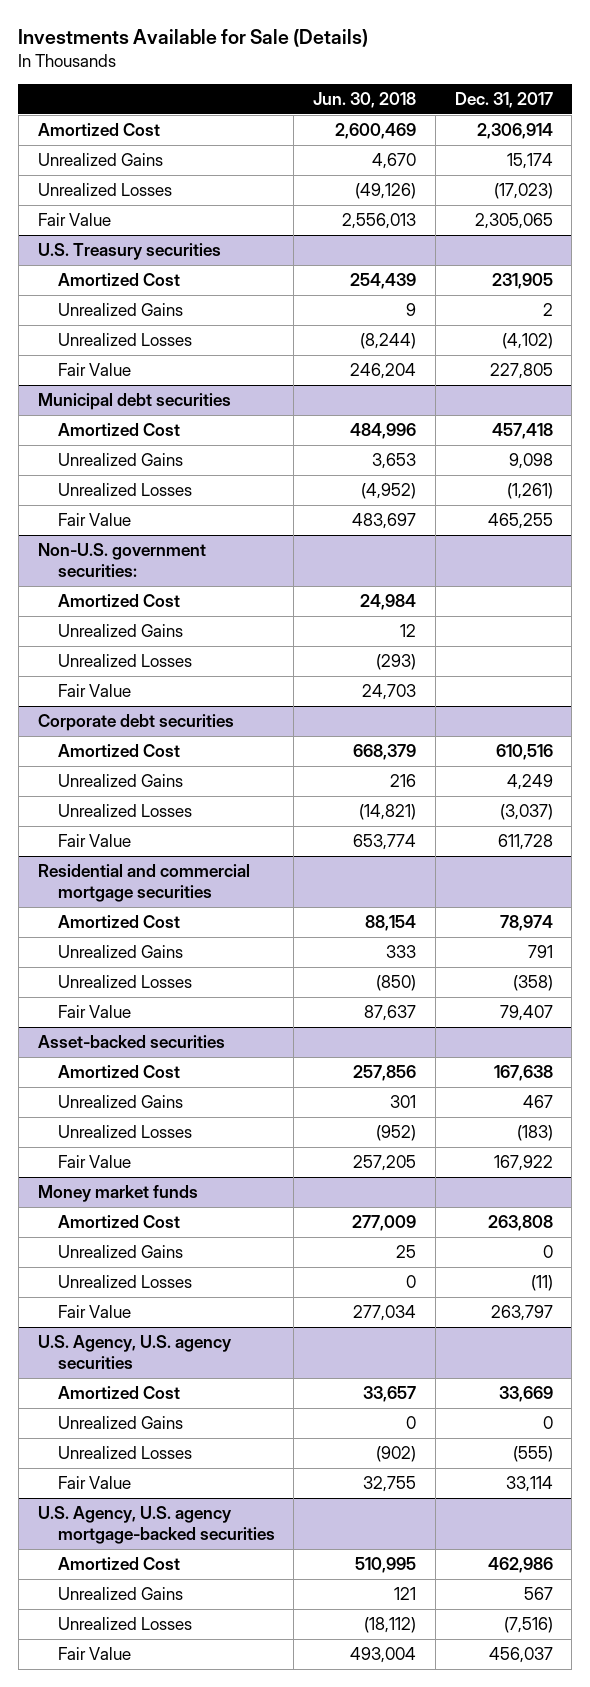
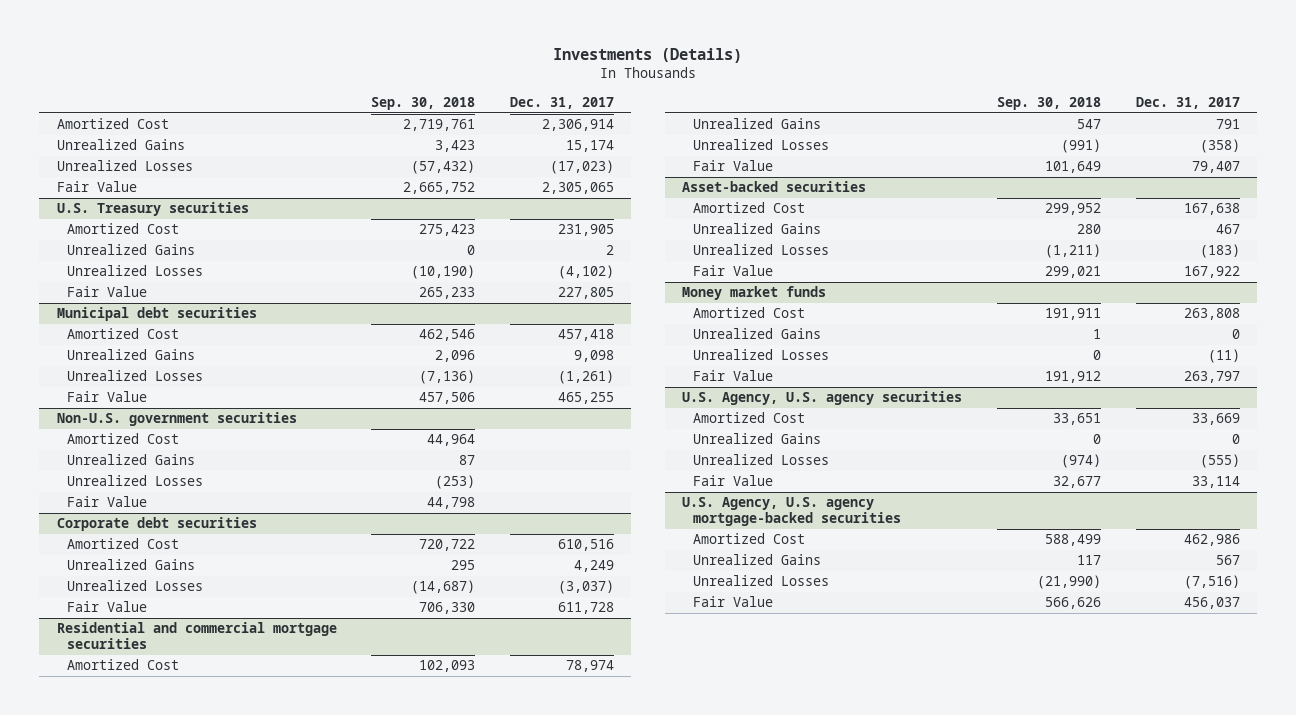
[18,29,369,48] Investments Available for Sale (Details) -> [553,48,743,64] Investments (Details)
[313,91,417,108] Jun. 30, 2018 -> none
none -> [371,97,476,111] Sep. 30, 2018
[37,543,206,577] Non-U.S. government securities: -> [56,412,297,427] Non-U.S. government securities

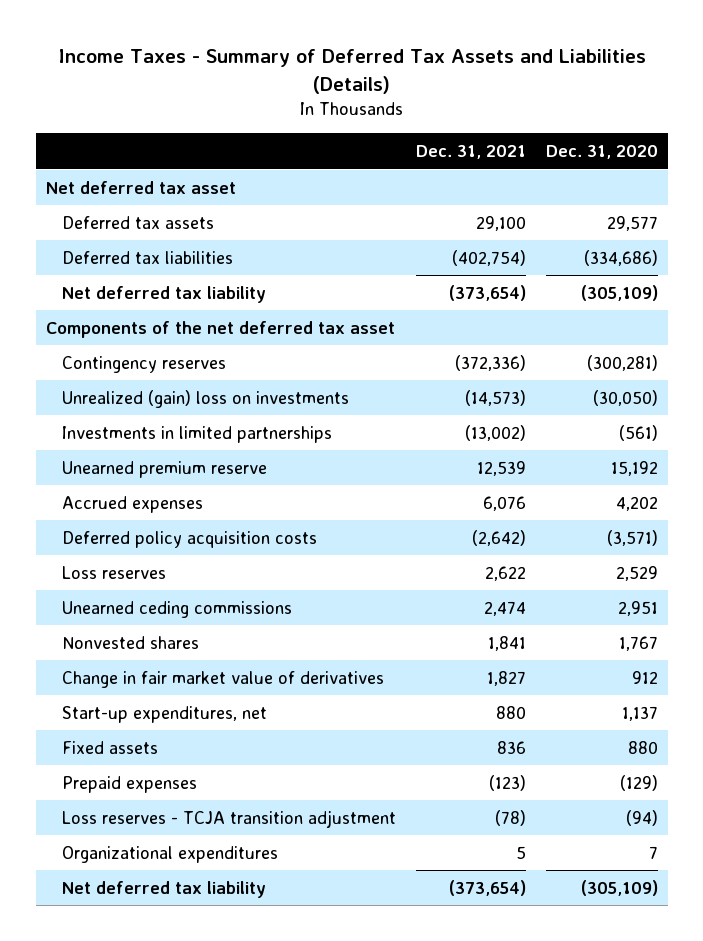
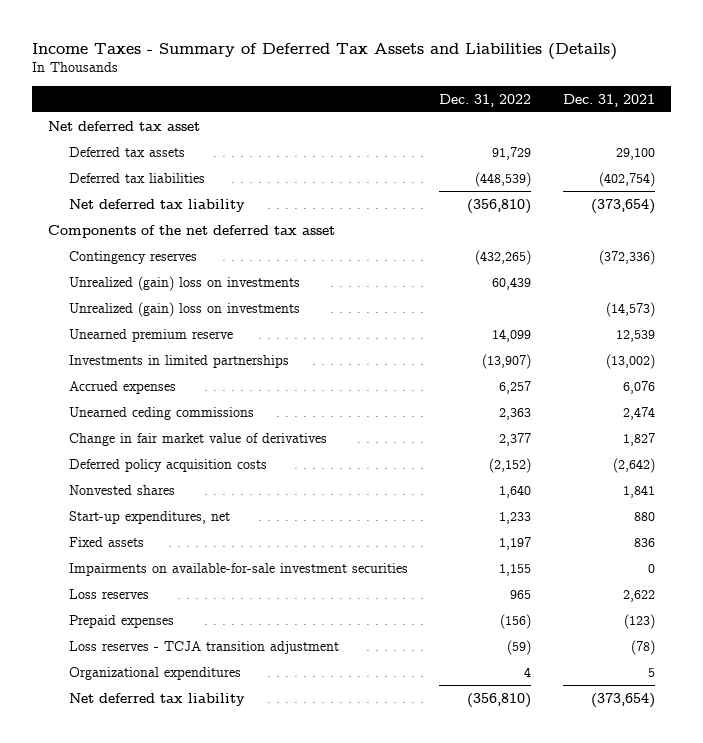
[545,145,658,160] Dec. 31, 2020 -> none
none -> [439,93,532,107] Dec. 31, 2022
none -> [68,275,300,291] Unrealized (gain) loss on investments
[61,425,332,443] Investments in limited partnerships -> [68,354,289,368] Investments in limited partnerships
[61,530,317,548] Deferred policy acquisition costs -> [68,458,267,472] Deferred policy acquisition costs
[61,635,199,649] Nonvested shares -> [68,484,175,495] Nonvested shares
none -> [68,562,408,576] Impairments on available-for-sale investment securities
[61,565,166,579] Loss reserves -> [68,588,149,599] Loss reserves

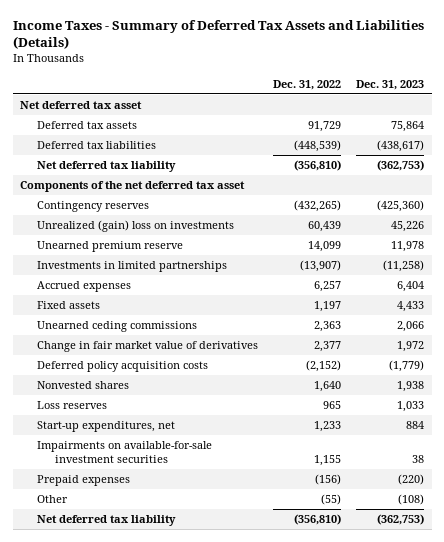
[563,93,656,107] Dec. 31, 2021 -> none
none -> [356,79,425,90] Dec. 31, 2023
[68,301,300,317] Unrealized (gain) loss on investments -> none
[68,536,144,547] Fixed assets -> [37,300,101,309] Fixed assets
[68,588,149,599] Loss reserves -> [37,400,108,409] Loss reserves
[68,640,339,654] Loss reserves - TCJA transition adjustment -> none
[68,666,241,680] Organizational expenditures -> none
none -> [37,494,69,503] Other

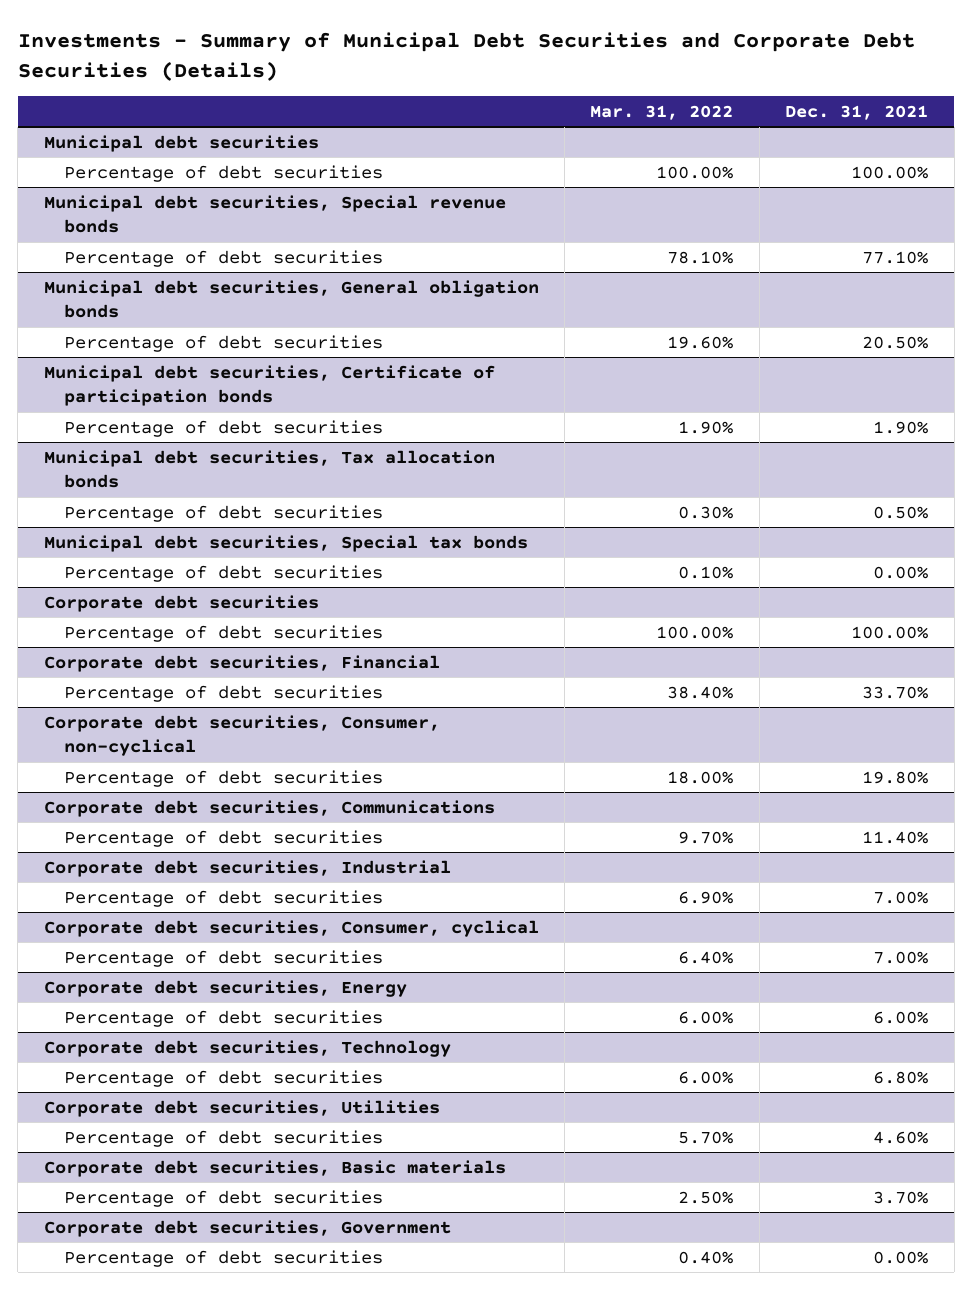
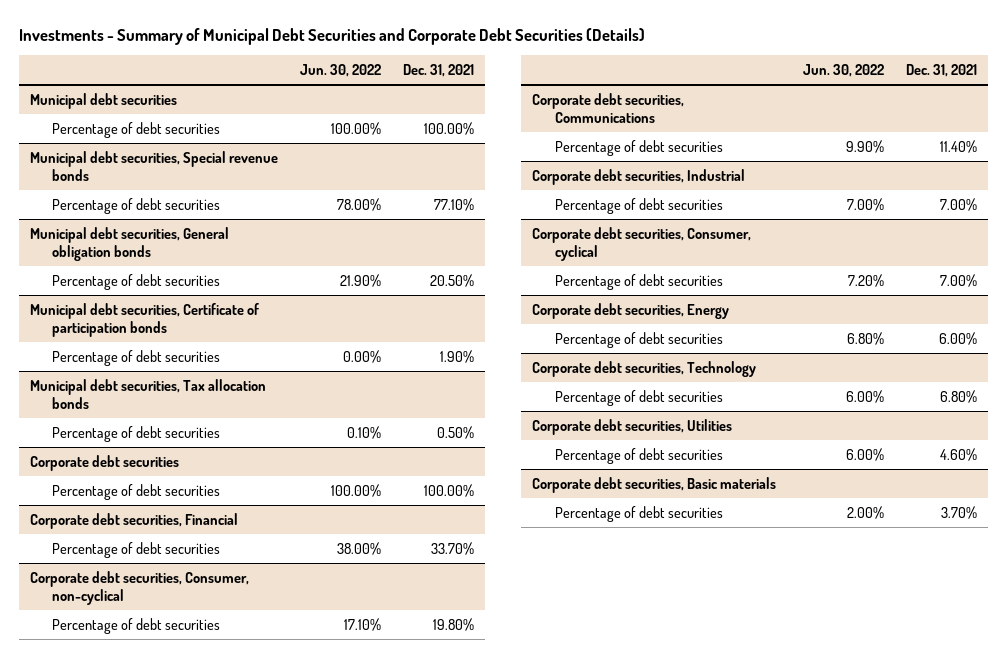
[590,104,734,120] Mar. 31, 2022 -> none
none -> [300,63,382,77] Jun. 30, 2022
[43,534,528,552] Municipal debt securities, Special tax bonds -> none
[63,564,383,582] Percentage of debt securities -> none
[43,1219,451,1237] Corporate debt securities, Government -> none
[63,1249,383,1267] Percentage of debt securities -> none

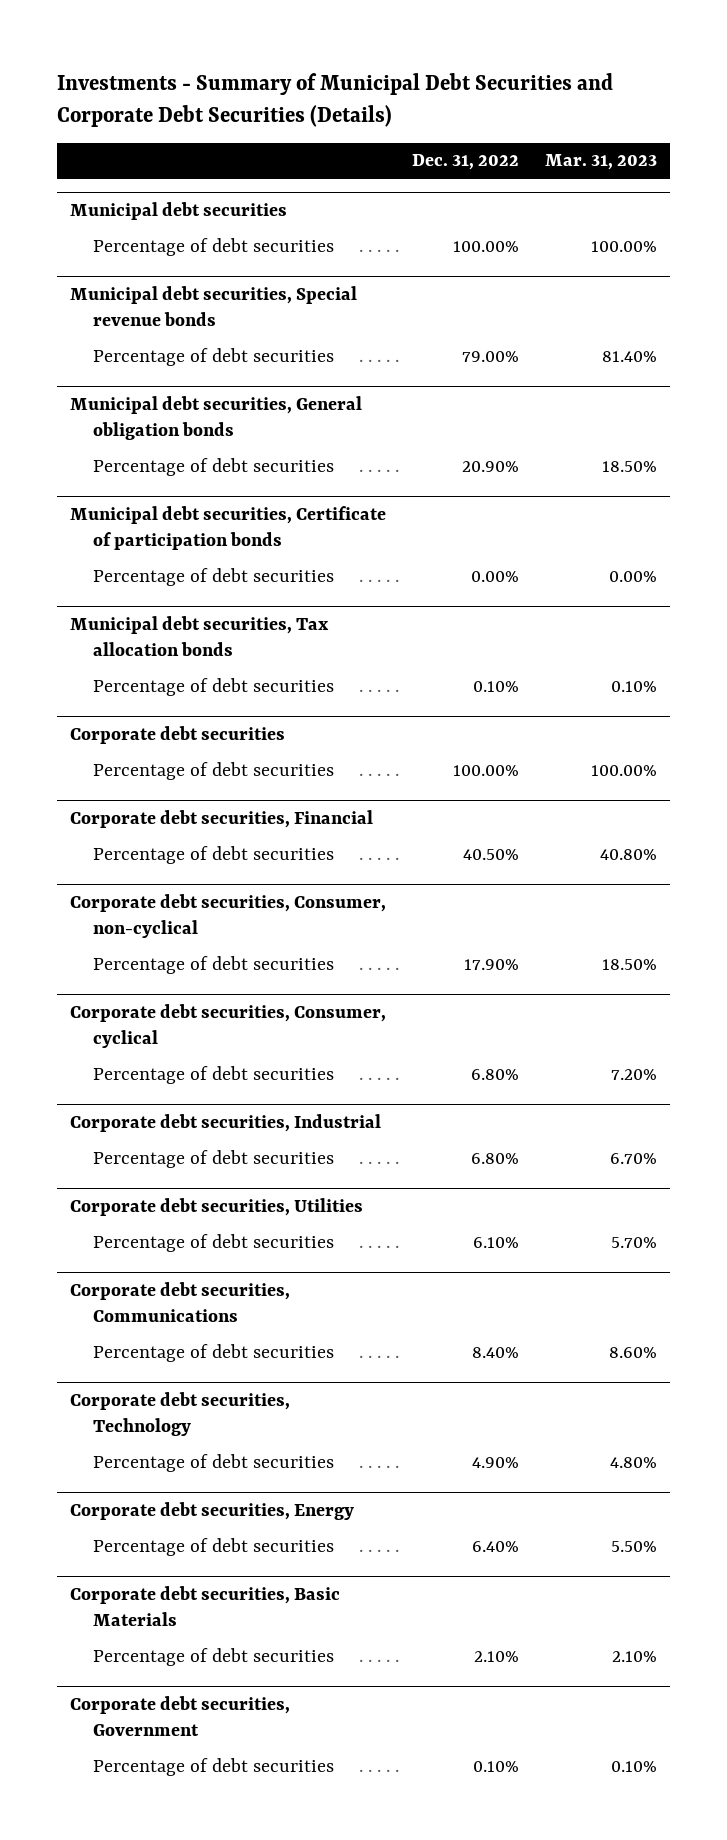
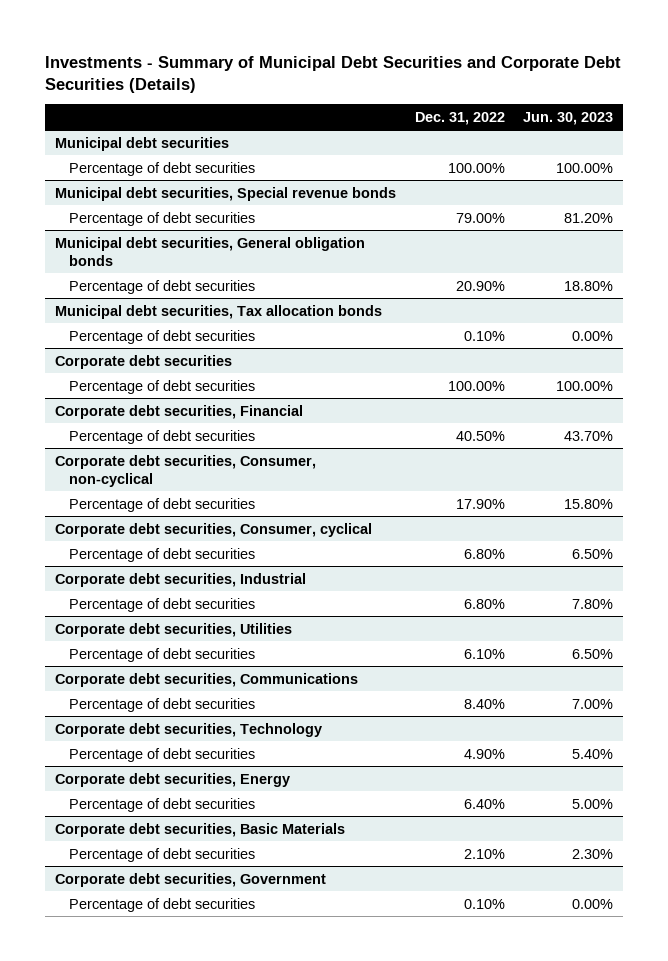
[545,154,658,171] Mar. 31, 2023 -> none
none -> [523,111,614,125] Jun. 30, 2023
[70,505,387,551] Municipal debt securities, Certificate of participation bonds -> none
[92,567,334,586] Percentage of debt securities -> none

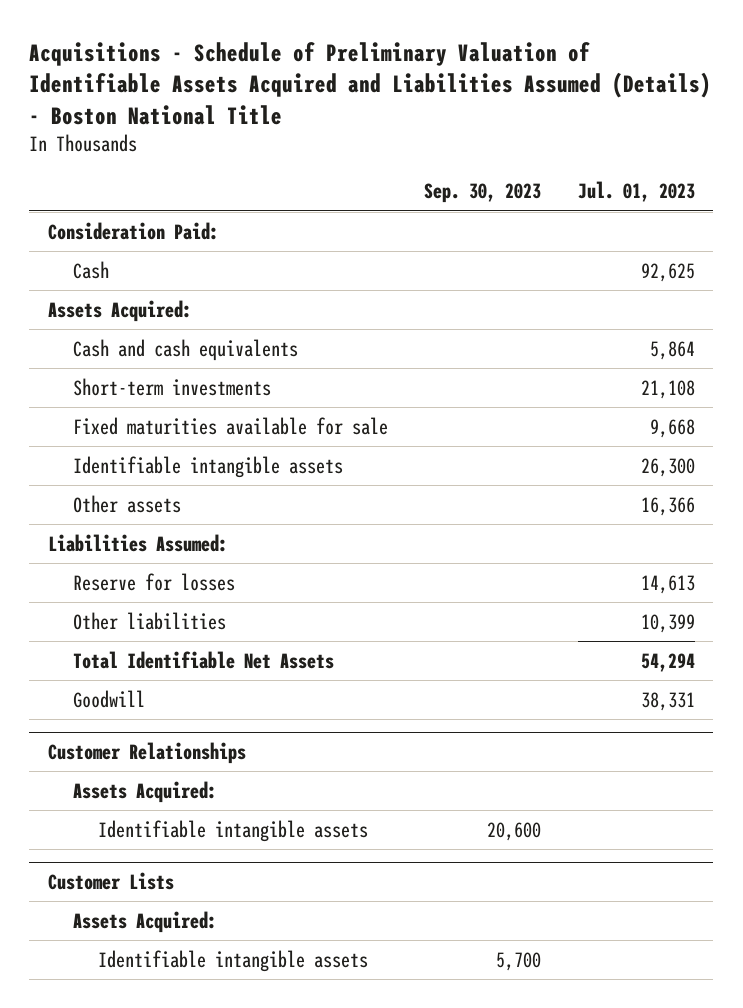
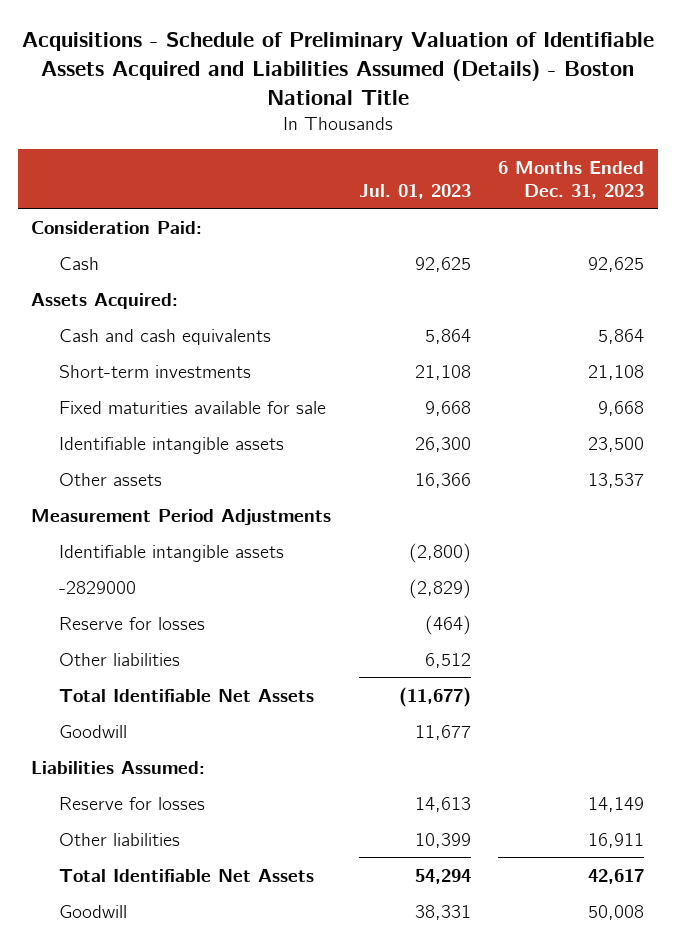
[424,183,542,204] Sep. 30, 2023 -> none
none -> [498,160,645,199] 6 Months Ended Dec. 31, 2023
none -> [31,508,332,525] Measurement Period Adjustments
none -> [58,544,284,562] Identifiable intangible assets
none -> [58,580,136,594] -2829000
none -> [58,616,205,630] Reserve for losses
none -> [58,652,180,666] Other liabilities
none -> [58,688,314,702] Total Identifiable Net Assets
none -> [58,724,127,738] Goodwill
[47,741,246,764] Customer Relationships -> none
[72,780,217,803] Assets Acquired: -> none
[98,819,369,842] Identifiable intangible assets -> none
[47,871,174,890] Customer Lists -> none
[72,910,217,933] Assets Acquired: -> none
[98,949,369,972] Identifiable intangible assets -> none

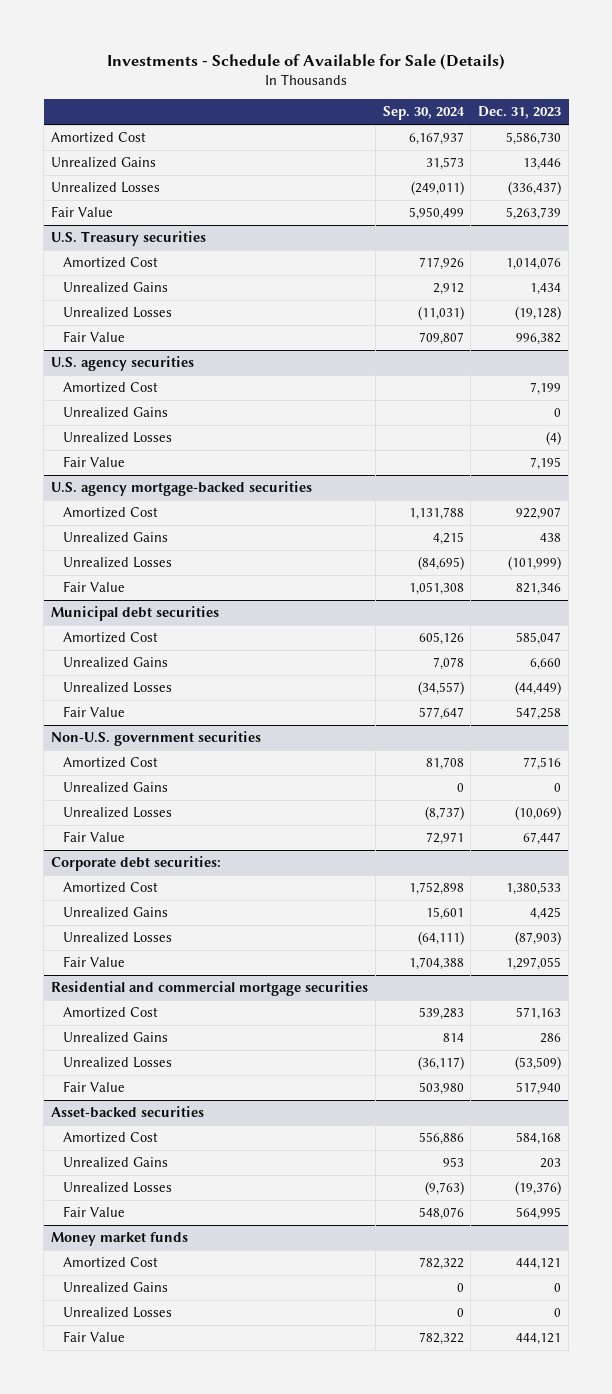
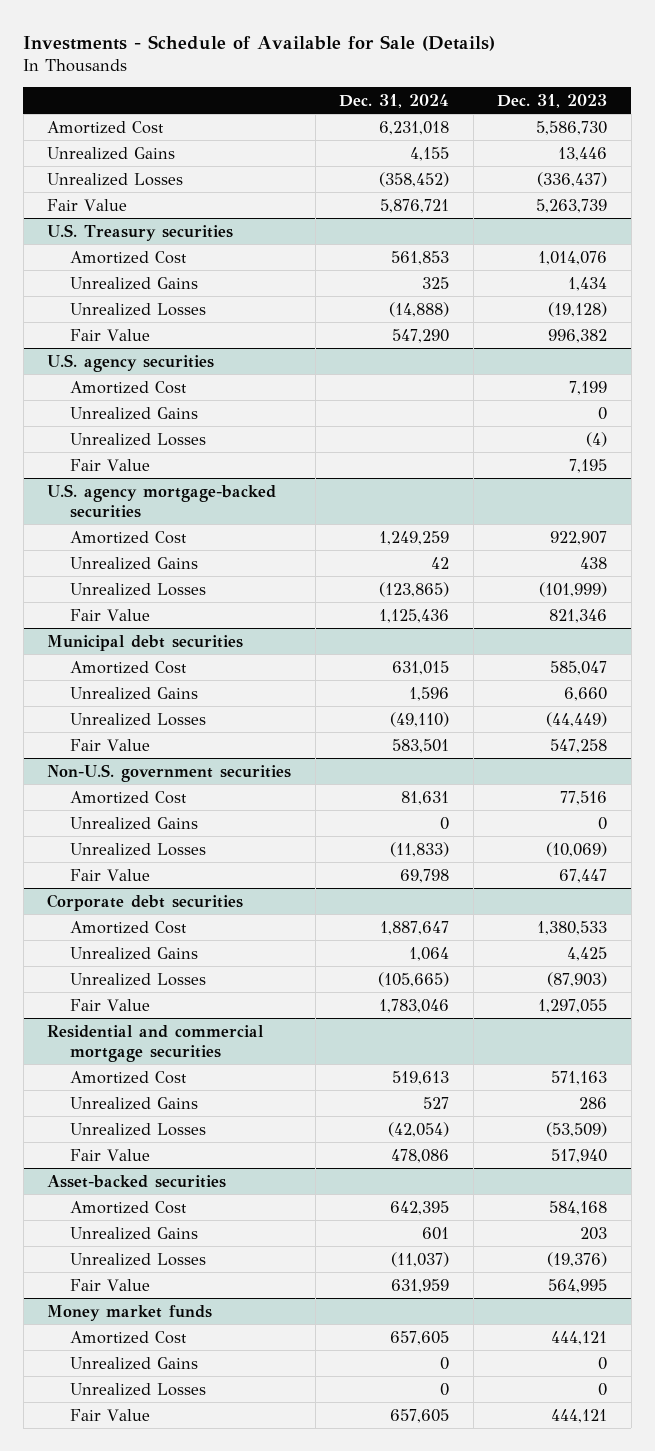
[382,106,465,121] Sep. 30, 2024 -> none
none -> [339,93,450,108] Dec. 31, 2024
[50,856,221,872] Corporate debt securities: -> [47,893,244,911] Corporate debt securities

